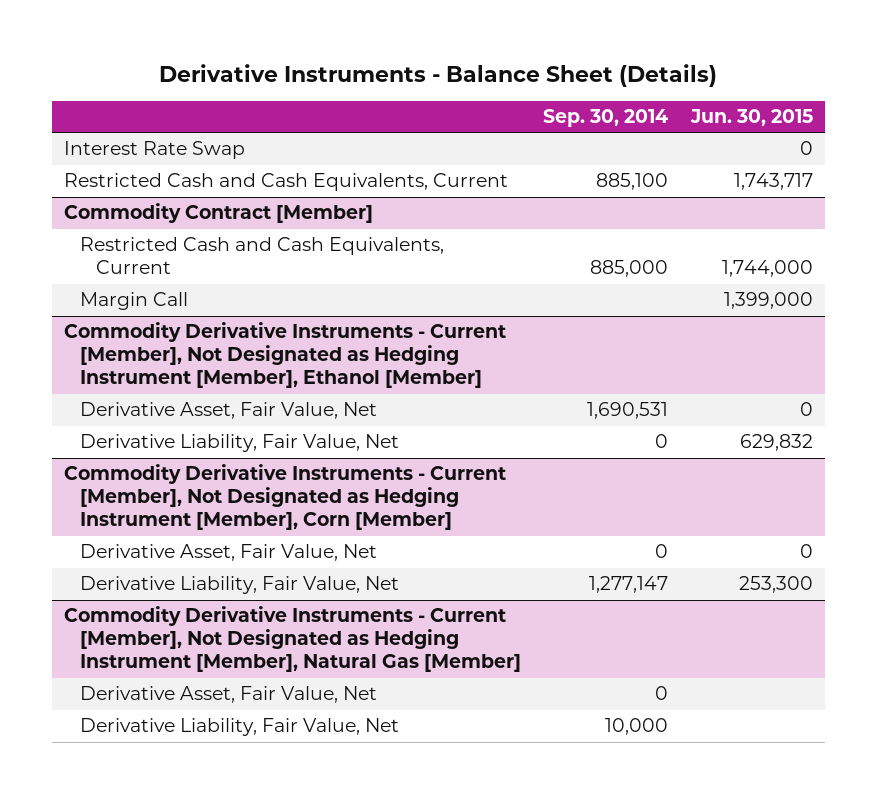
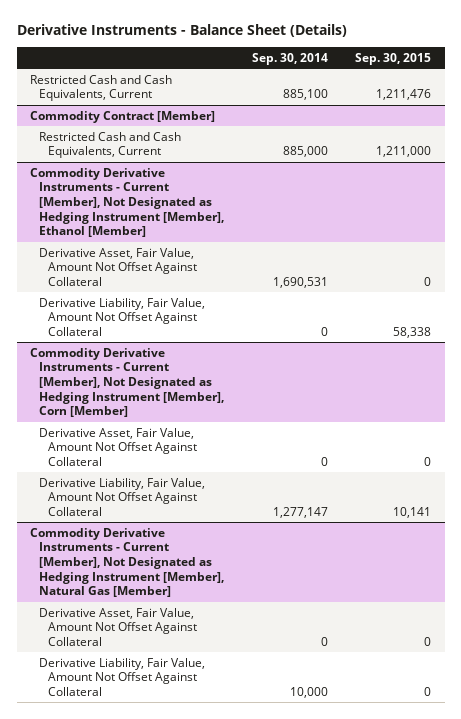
[690,108,814,126] Jun. 30, 2015 -> none
none -> [354,53,431,66] Sep. 30, 2015
[63,141,245,160] Interest Rate Swap -> none
[79,292,188,311] Margin Call -> none
[79,402,377,420] Derivative Asset, Fair Value, Net -> [39,247,198,287] Derivative Asset, Fair Value, Amount Not Offset Against Collateral
[79,434,399,453] Derivative Liability, Fair Value, Net -> [39,297,206,337] Derivative Liability, Fair Value, Amount Not Offset Against Collateral
[79,544,377,562] Derivative Asset, Fair Value, Net -> [39,427,198,467] Derivative Asset, Fair Value, Amount Not Offset Against Collateral
[79,576,399,595] Derivative Liability, Fair Value, Net -> [39,477,206,517] Derivative Liability, Fair Value, Amount Not Offset Against Collateral
[79,686,377,704] Derivative Asset, Fair Value, Net -> [39,607,198,647] Derivative Asset, Fair Value, Amount Not Offset Against Collateral
[79,718,399,737] Derivative Liability, Fair Value, Net -> [39,657,206,697] Derivative Liability, Fair Value, Amount Not Offset Against Collateral

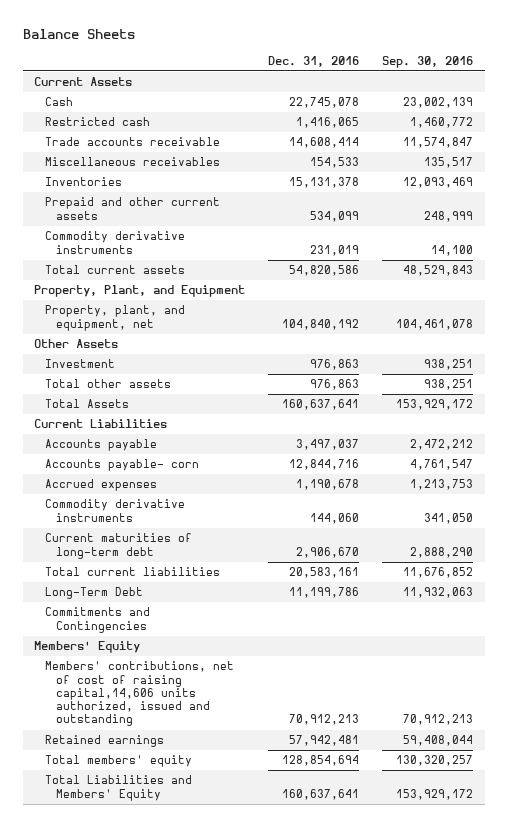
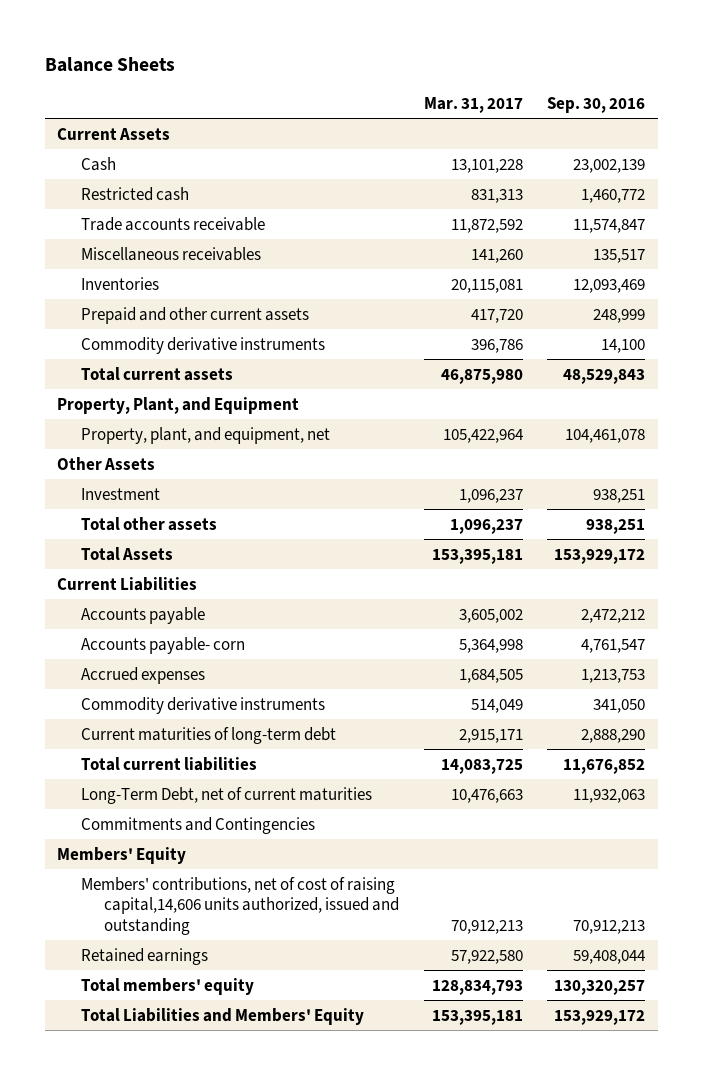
[268,55,360,67] Dec. 31, 2016 -> none
none -> [423,96,523,113] Mar. 31, 2017
[45,587,144,600] Long-Term Debt -> [80,786,372,804] Long-Term Debt, net of current maturities

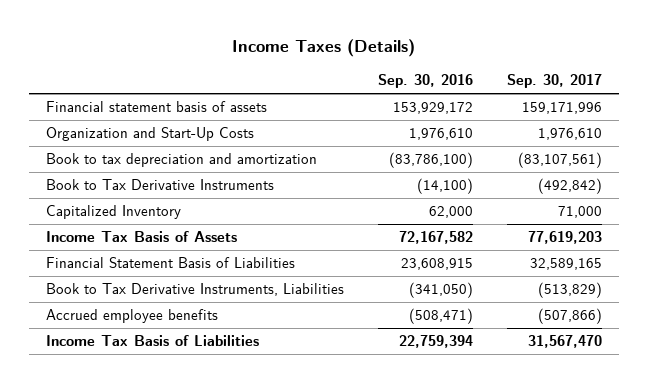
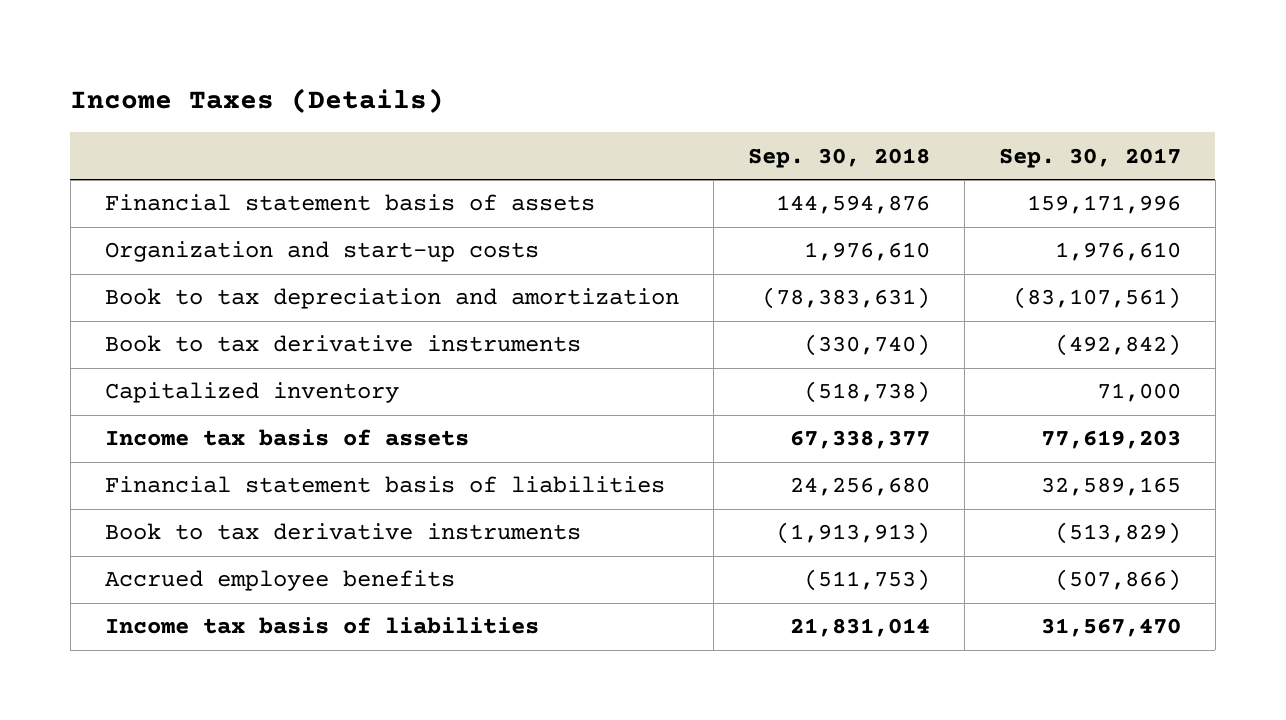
[378,74,474,89] Sep. 30, 2016 -> none
none -> [747,147,930,168] Sep. 30, 2018
[46,127,255,142] Organization and Start-Up Costs -> [104,241,539,263] Organization and start-up costs
[46,179,275,191] Book to Tax Derivative Instruments -> [104,335,581,353] Book to tax derivative instruments
[46,205,182,220] Capitalized Inventory -> [104,382,399,404] Capitalized inventory
[46,231,238,243] Income Tax Basis of Assets -> [104,429,469,447] Income tax basis of assets
[46,257,296,269] Financial Statement Basis of Liabilities -> [104,476,665,494] Financial statement basis of liabilities
[46,283,345,297] Book to Tax Derivative Instruments, Liabilities -> [104,523,581,541] Book to tax derivative instruments
[46,335,260,347] Income Tax Basis of Liabilities -> [104,617,539,635] Income tax basis of liabilities

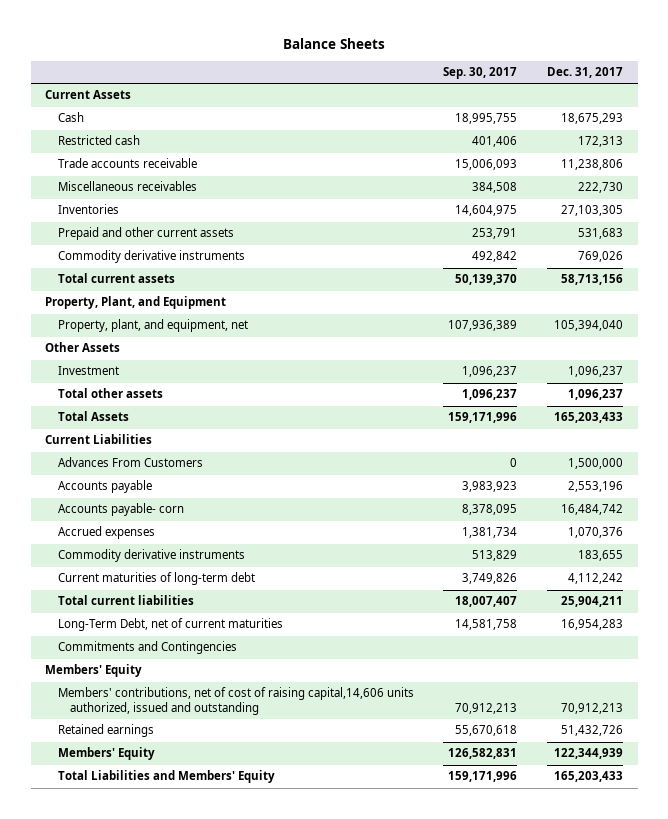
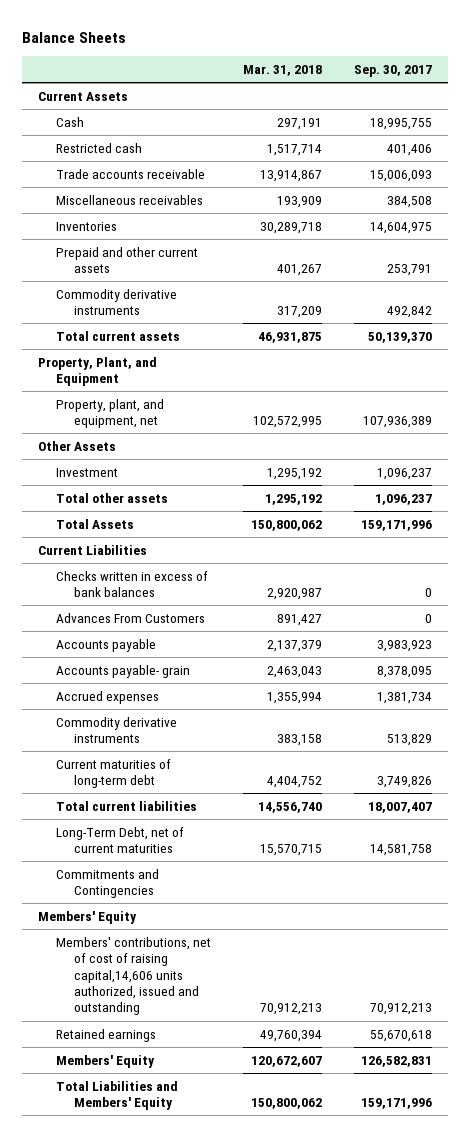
[546,67,623,79] Dec. 31, 2017 -> none
none -> [242,64,322,76] Mar. 31, 2018
none -> [55,570,208,598] Checks written in excess of bank balances
[57,503,184,517] Accounts payable- corn -> [55,664,190,678] Accounts payable- grain

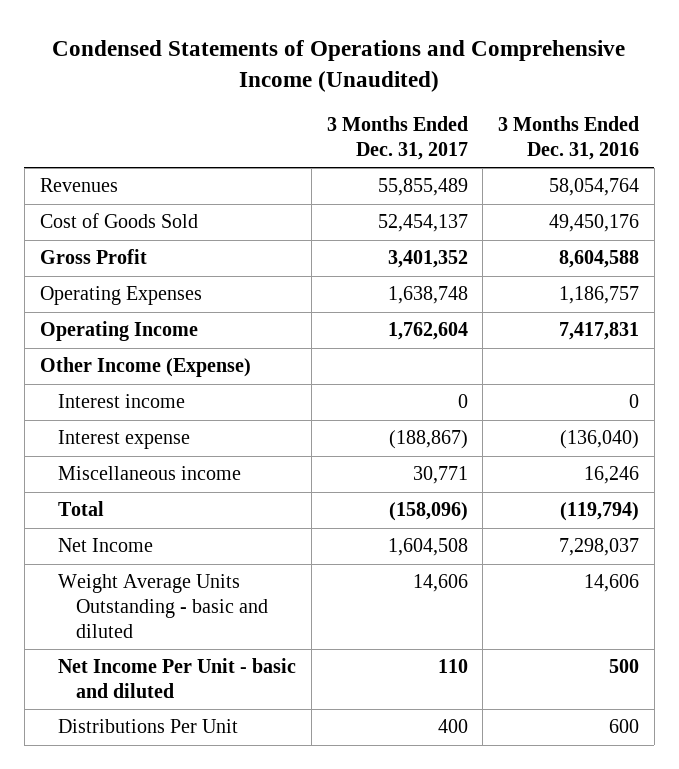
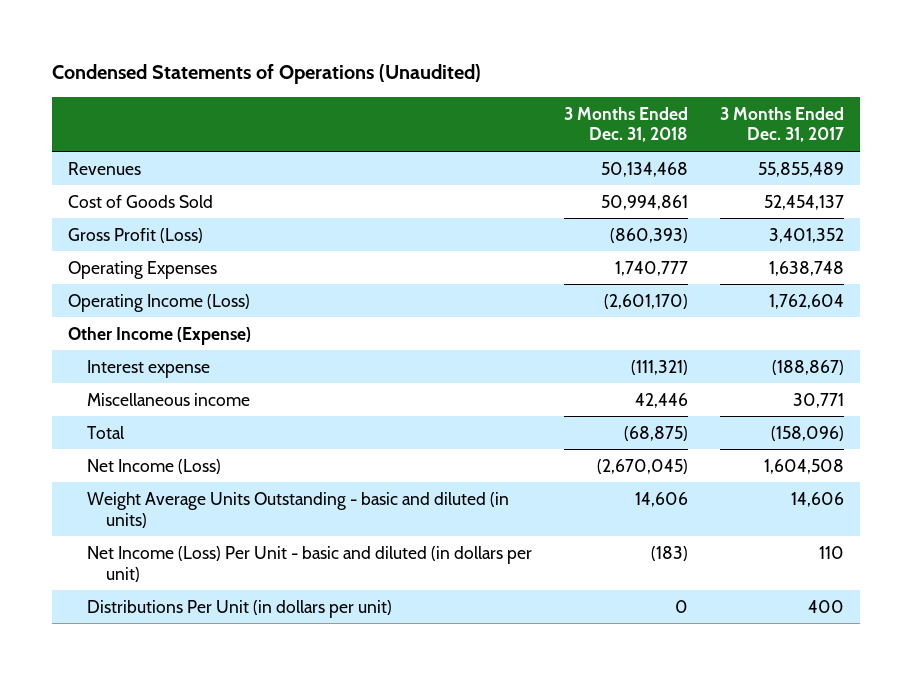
[52,39,626,92] Condensed Statements of Operations and Comprehensive Income (Unaudited) -> [52,64,482,85] Condensed Statements of Operations (Unaudited)
[498,116,640,160] 3 Months Ended Dec. 31, 2016 -> none
none -> [564,106,689,143] 3 Months Ended Dec. 31, 2018
[39,249,147,265] Gross Profit -> [68,227,204,243] Gross Profit (Loss)
[39,321,198,342] Operating Income -> [68,293,251,312] Operating Income (Loss)
[58,394,186,409] Interest income -> none
[58,538,154,553] Net Income -> [87,458,222,474] Net Income (Loss)
[58,574,269,638] Weight Average Units Outstanding - basic and diluted -> [87,491,510,528] Weight Average Units Outstanding - basic and diluted (in units)
[58,658,297,698] Net Income Per Unit - basic and diluted -> [87,545,533,582] Net Income (Loss) Per Unit - basic and diluted (in dollars per unit)
[58,719,239,734] Distributions Per Unit -> [87,599,393,618] Distributions Per Unit (in dollars per unit)

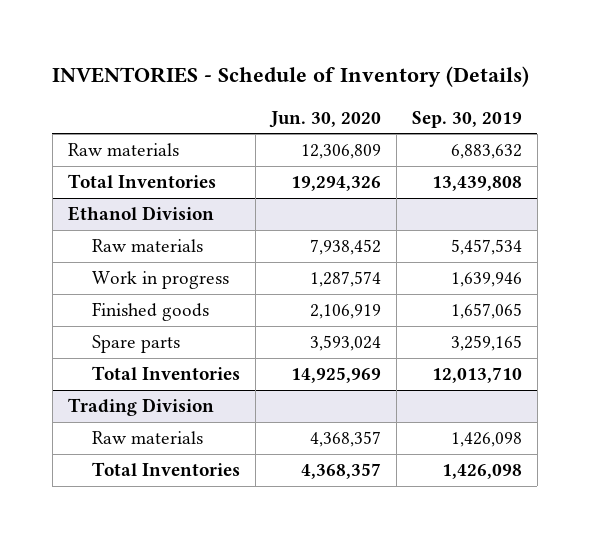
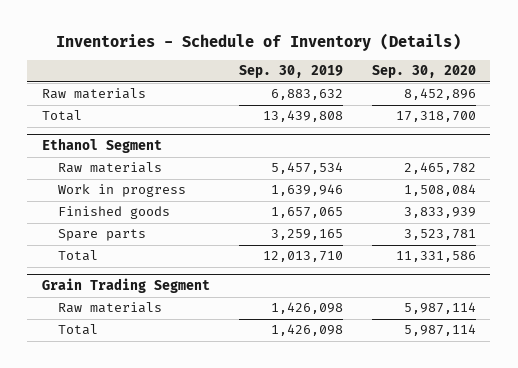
[52,66,530,88] INVENTORIES - Schedule of Inventory (Details) -> [55,33,461,52] Inventories - Schedule of Inventory (Details)
[269,110,382,128] Jun. 30, 2020 -> none
none -> [371,65,476,79] Sep. 30, 2020
[67,174,216,189] Total Inventories -> [41,110,82,122] Total
[67,206,214,222] Ethanol Division -> [41,138,162,154] Ethanol Segment
[92,366,241,381] Total Inventories -> [58,250,99,262] Total
[67,398,214,417] Trading Division -> [41,278,210,294] Grain Trading Segment
[92,462,241,477] Total Inventories -> [58,324,99,336] Total

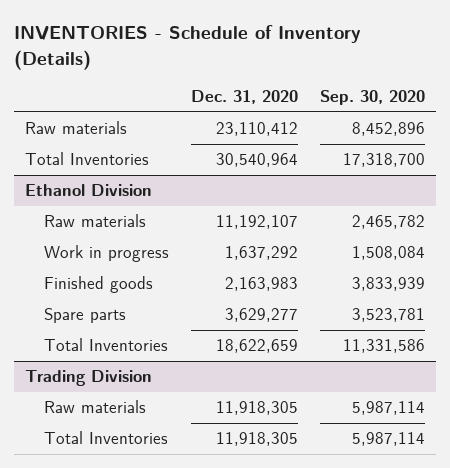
[55,33,461,52] Inventories - Schedule of Inventory (Details) -> [13,25,361,70] INVENTORIES - Schedule of Inventory (Details)
[238,65,343,79] Sep. 30, 2019 -> none
none -> [191,90,299,105] Dec. 31, 2020
[41,110,82,122] Total -> [24,152,149,166] Total Inventories
[41,138,162,154] Ethanol Segment -> [24,184,152,197] Ethanol Division
[58,250,99,262] Total -> [44,338,169,352] Total Inventories
[41,278,210,294] Grain Trading Segment -> [24,370,152,387] Trading Division
[58,324,99,336] Total -> [44,431,169,445] Total Inventories

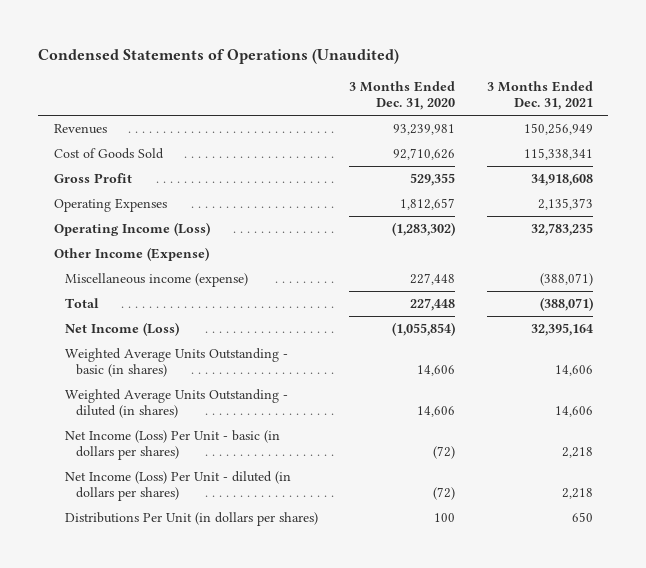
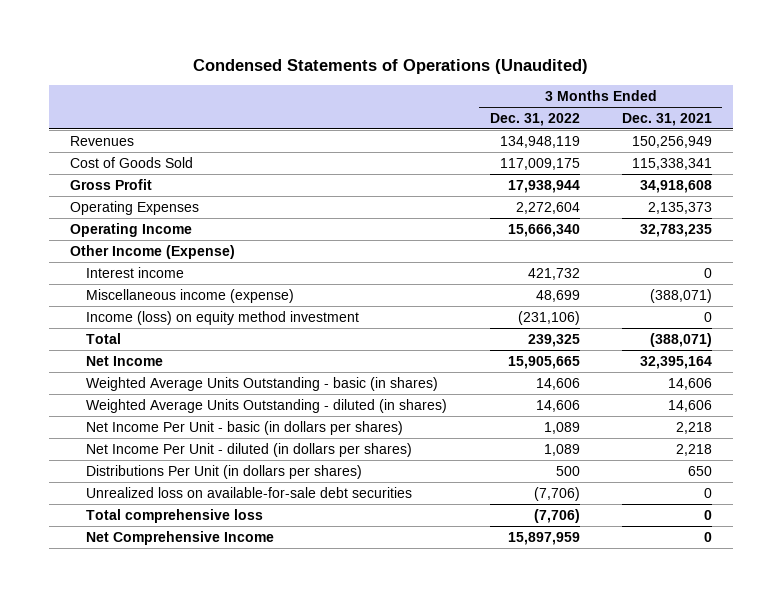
[349,80,456,111] 3 Months Ended Dec. 31, 2020 -> none
none -> [489,112,580,126] Dec. 31, 2022
[53,222,210,237] Operating Income (Loss) -> [70,222,193,237] Operating Income
none -> [86,266,185,278] Interest income
none -> [86,310,360,325] Income (loss) on equity method investment
[64,322,179,337] Net Income (Loss) -> [86,355,164,366] Net Income
[64,430,280,461] Net Income (Loss) Per Unit - basic (in dollars per shares) -> [86,420,404,435] Net Income Per Unit - basic (in dollars per shares)
[64,471,291,502] Net Income (Loss) Per Unit - diluted (in dollars per shares) -> [86,442,413,457] Net Income Per Unit - diluted (in dollars per shares)
none -> [86,486,413,498] Unrealized loss on available-for-sale debt securities
none -> [86,508,264,523] Total comprehensive loss
none -> [86,530,275,545] Net Comprehensive Income

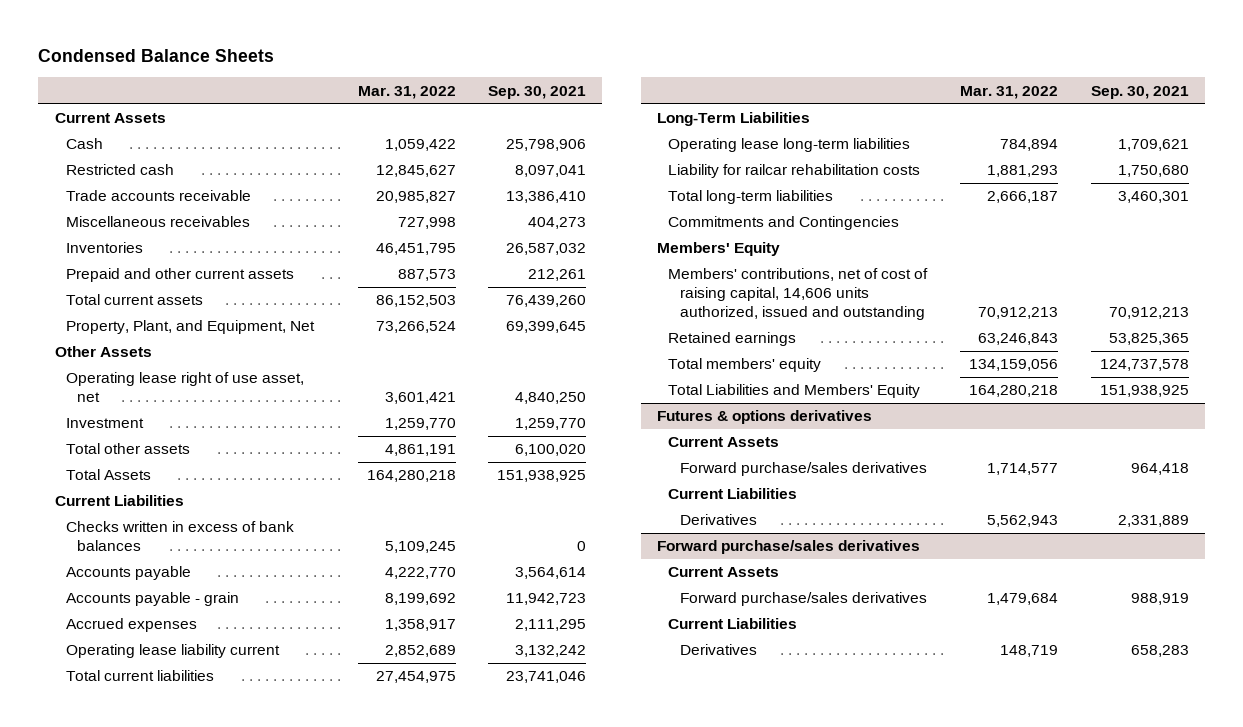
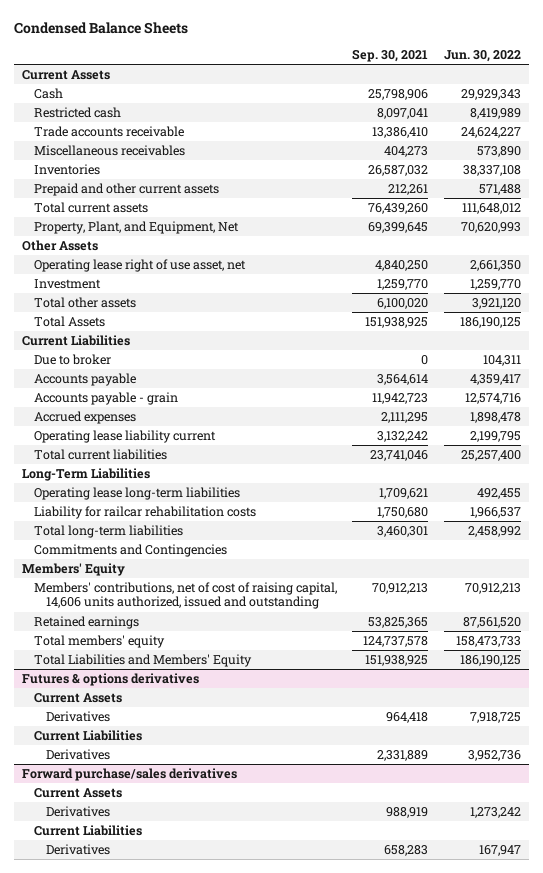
[357,85,456,99] Mar. 31, 2022 -> none
none -> [443,50,521,63] Jun. 30, 2022
[65,521,294,552] Checks written in excess of bank balances -> none
none -> [33,354,111,366] Due to broker
[679,462,927,477] Forward purchase/sales derivatives -> [46,711,111,723] Derivatives
[679,592,927,607] Forward purchase/sales derivatives -> [46,806,111,818] Derivatives

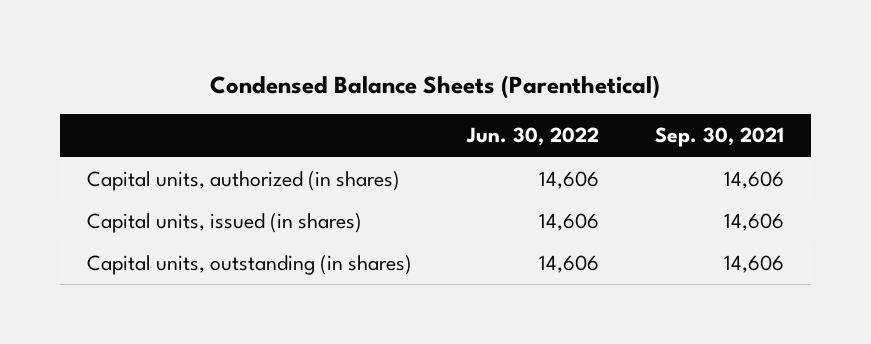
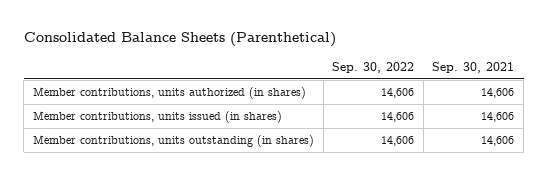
[210,74,661,99] Condensed Balance Sheets (Parenthetical) -> [23,32,336,48] Consolidated Balance Sheets (Parenthetical)
[466,127,600,147] Jun. 30, 2022 -> none
none -> [332,61,415,73] Sep. 30, 2022
[87,171,401,192] Capital units, authorized (in shares) -> [32,87,306,100] Member contributions, units authorized (in shares)
[87,213,363,234] Capital units, issued (in shares) -> [32,111,282,124] Member contributions, units issued (in shares)
[87,255,413,276] Capital units, outstanding (in shares) -> [32,135,314,148] Member contributions, units outstanding (in shares)

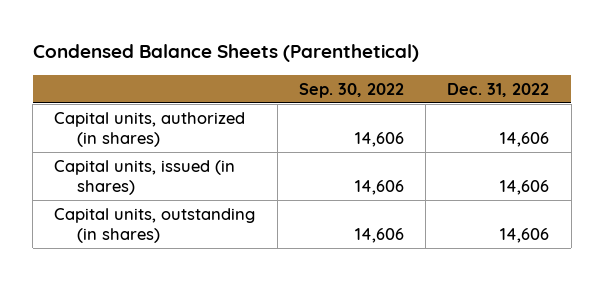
[23,32,336,48] Consolidated Balance Sheets (Parenthetical) -> [32,44,419,63] Condensed Balance Sheets (Parenthetical)
[432,61,515,73] Sep. 30, 2021 -> none
none -> [447,82,550,97] Dec. 31, 2022
[32,87,306,100] Member contributions, units authorized (in shares) -> [54,111,246,148] Capital units, authorized (in shares)
[32,111,282,124] Member contributions, units issued (in shares) -> [54,159,236,196] Capital units, issued (in shares)
[32,135,314,148] Member contributions, units outstanding (in shares) -> [54,207,256,244] Capital units, outstanding (in shares)

